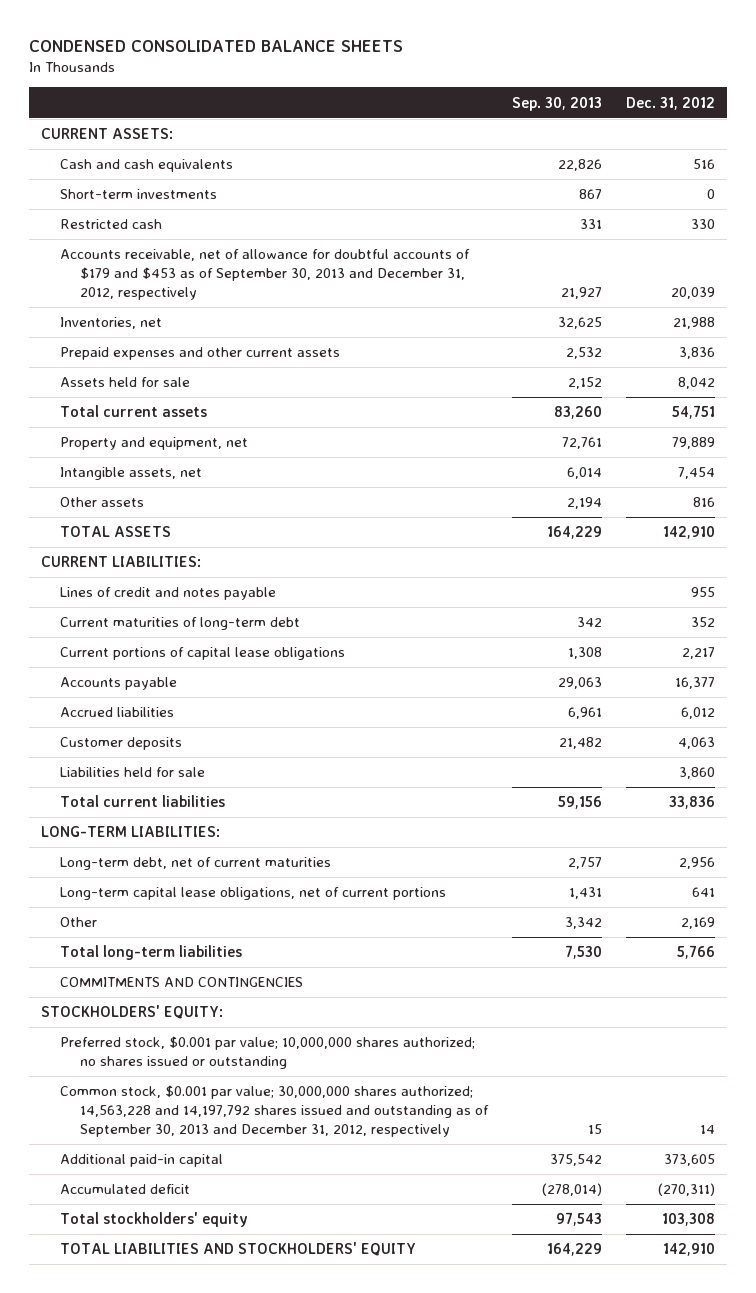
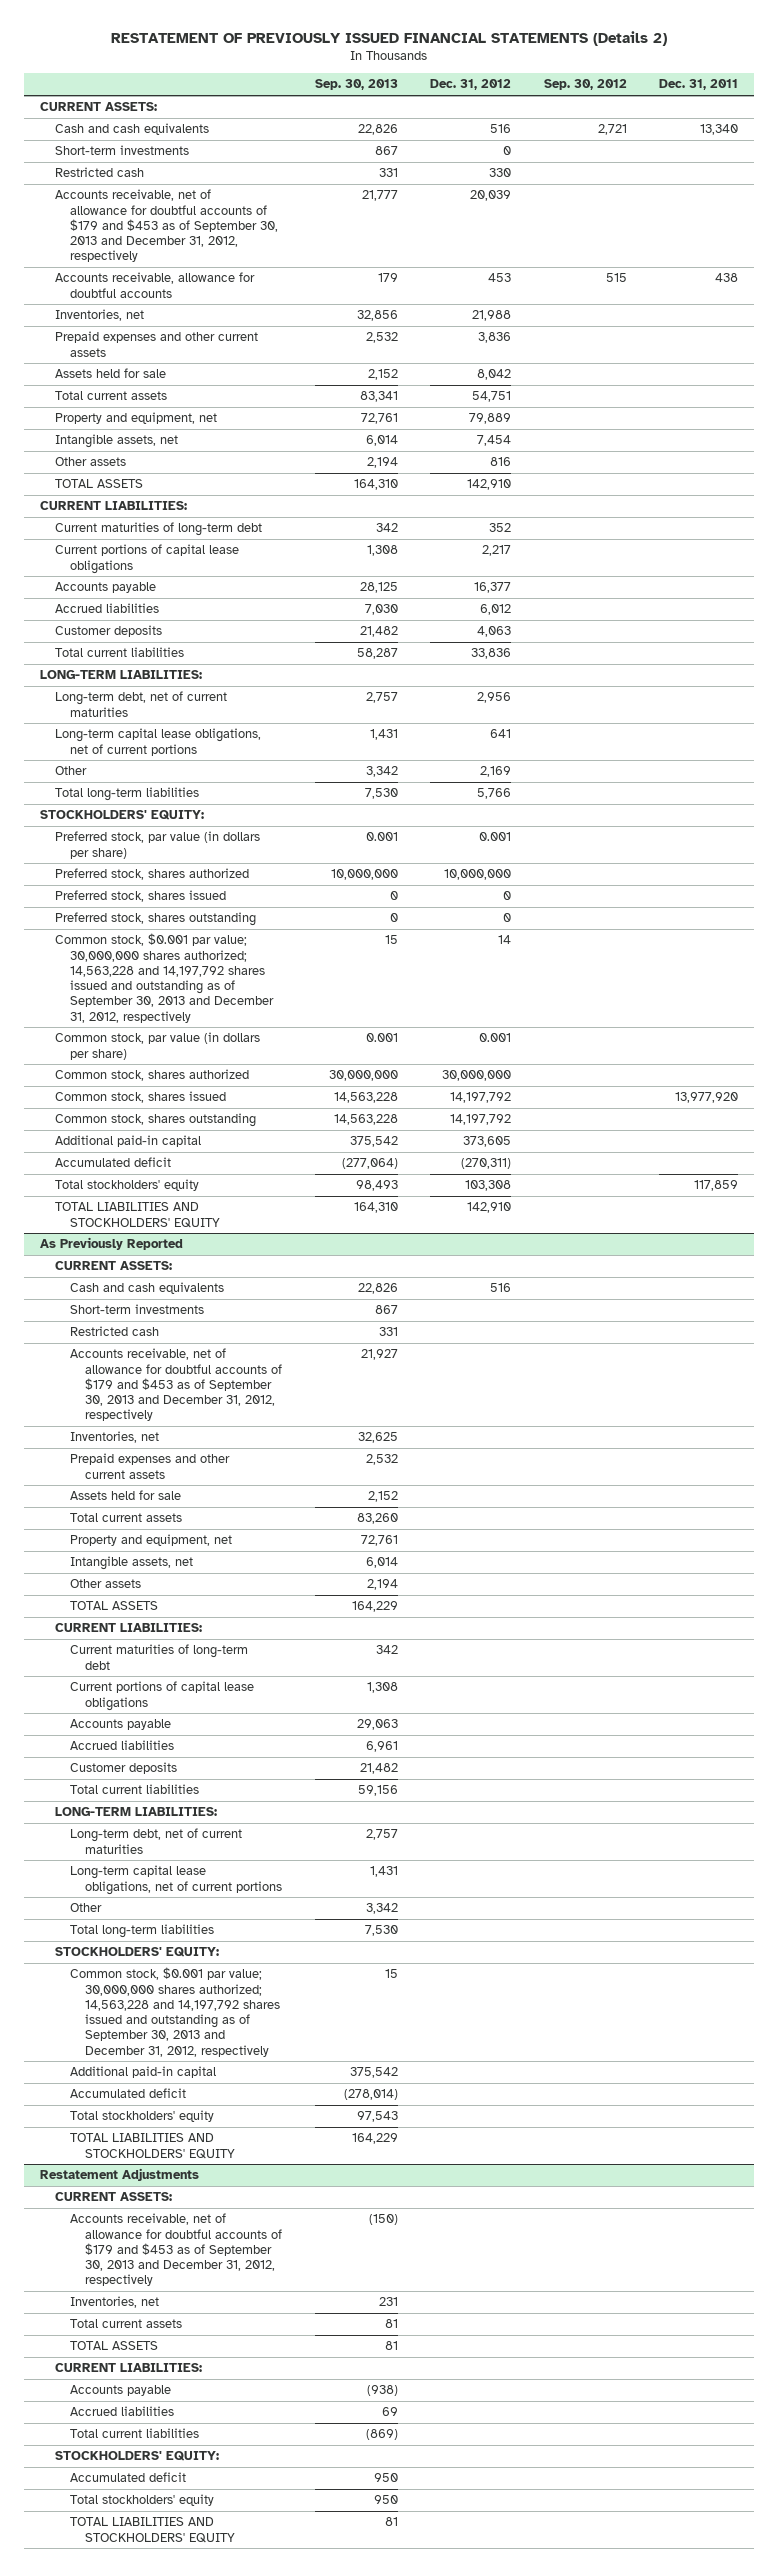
[29,40,404,53] CONDENSED CONSOLIDATED BALANCE SHEETS -> [111,31,668,47] RESTATEMENT OF PREVIOUSLY ISSUED FINANCIAL STATEMENTS (Details 2)
none -> [543,79,627,91] Sep. 30, 2012
none -> [659,79,739,91] Dec. 31, 2011
[560,286,602,299] 21,927 -> [361,190,398,202] 21,777
none -> [54,272,255,298] Accounts receivable, allowance for doubtful accounts
[557,317,602,330] 32,625 -> [356,310,398,322] 32,856
[553,406,602,420] 83,260 -> [359,391,398,403] 83,341
[546,526,602,540] 164,229 -> [353,479,398,491] 164,310
[60,587,277,601] Lines of credit and notes payable -> none
[557,677,602,690] 29,063 -> [359,582,398,594] 28,125
[567,707,602,720] 6,961 -> [364,604,398,616] 7,030
[60,767,206,778] Liabilities held for sale -> none
[557,796,602,810] 59,156 -> [356,648,398,660] 58,287
[60,977,304,988] COMMITMENTS AND CONTINGENCIES -> none
[60,1036,476,1070] Preferred stock, $0.001 par value; 10,000,000 shares authorized; no shares issued or outstanding -> none
none -> [54,831,260,859] Preferred stock, par value (in dollars per share)
none -> [54,868,249,881] Preferred stock, shares authorized
none -> [54,890,226,903] Preferred stock, shares issued
none -> [54,912,256,927] Preferred stock, shares outstanding
none -> [54,1032,260,1060] Common stock, par value (in dollars per share)
none -> [54,1069,249,1082] Common stock, shares authorized
none -> [54,1091,226,1104] Common stock, shares issued
none -> [54,1113,256,1128] Common stock, shares outstanding
[541,1183,602,1197] (278,014) -> [341,1158,398,1170] (277,064)
[555,1212,602,1227] 97,543 -> [355,1180,398,1192] 98,493
[546,1243,602,1257] 164,229 -> [353,1202,398,1214] 164,310
none -> [39,1237,183,1251] As Previously Reported
none -> [54,1261,172,1271] CURRENT ASSETS:
none -> [70,1282,225,1295] Cash and cash equivalents
none -> [70,1304,205,1315] Short-term investments
none -> [70,1326,160,1337] Restricted cash
none -> [70,1348,283,1422] Accounts receivable, net of allowance for doubtful accounts of $179 and $453 as of September 30, 2013 and December 31, 2012, respectively
none -> [70,1431,160,1444] Inventories, net
none -> [70,1453,231,1479] Prepaid expenses and other current assets
none -> [70,1490,182,1501] Assets held for sale
none -> [70,1513,183,1523] Total current assets
none -> [70,1534,233,1547] Property and equipment, net
none -> [70,1556,194,1571] Intangible assets, net
none -> [70,1579,142,1589] Other assets
none -> [70,1601,159,1611] TOTAL ASSETS
none -> [54,1623,202,1633] CURRENT LIABILITIES:
none -> [70,1644,249,1670] Current maturities of long-term debt
none -> [70,1681,255,1711] Current portions of capital lease obligations
none -> [70,1719,172,1731] Accounts payable
none -> [70,1740,175,1751] Accrued liabilities
none -> [70,1762,178,1775] Customer deposits
none -> [70,1784,200,1795] Total current liabilities
none -> [54,1807,217,1817] LONG-TERM LIABILITIES:
none -> [70,1828,243,1854] Long-term debt, net of current maturities
none -> [70,1865,283,1895] Long-term capital lease obligations, net of current portions
none -> [70,1903,103,1913] Other
none -> [70,1924,215,1939] Total long-term liabilities
none -> [54,1947,219,1958] STOCKHOLDERS' EQUITY:
none -> [70,1967,281,2057] Common stock, $0.001 par value; 30,000,000 shares authorized; 14,563,228 and 14,197,792 shares issued and outstanding as of September 30, 2013 and December 31, 2012, respectively
none -> [70,2066,217,2079] Additional paid-in capital
none -> [70,2088,187,2099] Accumulated deficit
none -> [70,2110,215,2123] Total stockholders' equity
none -> [70,2133,236,2159] TOTAL LIABILITIES AND STOCKHOLDERS' EQUITY
none -> [39,2168,199,2182] Restatement Adjustments
none -> [54,2192,172,2202] CURRENT ASSETS:
none -> [70,2213,283,2287] Accounts receivable, net of allowance for doubtful accounts of $179 and $453 as of September 30, 2013 and December 31, 2012, respectively
none -> [70,2296,160,2309] Inventories, net
none -> [70,2319,183,2329] Total current assets
none -> [70,2341,159,2351] TOTAL ASSETS
none -> [54,2363,202,2373] CURRENT LIABILITIES:
none -> [70,2385,172,2397] Accounts payable
none -> [70,2406,175,2417] Accrued liabilities
none -> [70,2428,200,2439] Total current liabilities
none -> [54,2451,219,2462] STOCKHOLDERS' EQUITY:
none -> [70,2472,187,2483] Accumulated deficit
none -> [70,2494,215,2507] Total stockholders' equity
none -> [70,2517,236,2543] TOTAL LIABILITIES AND STOCKHOLDERS' EQUITY

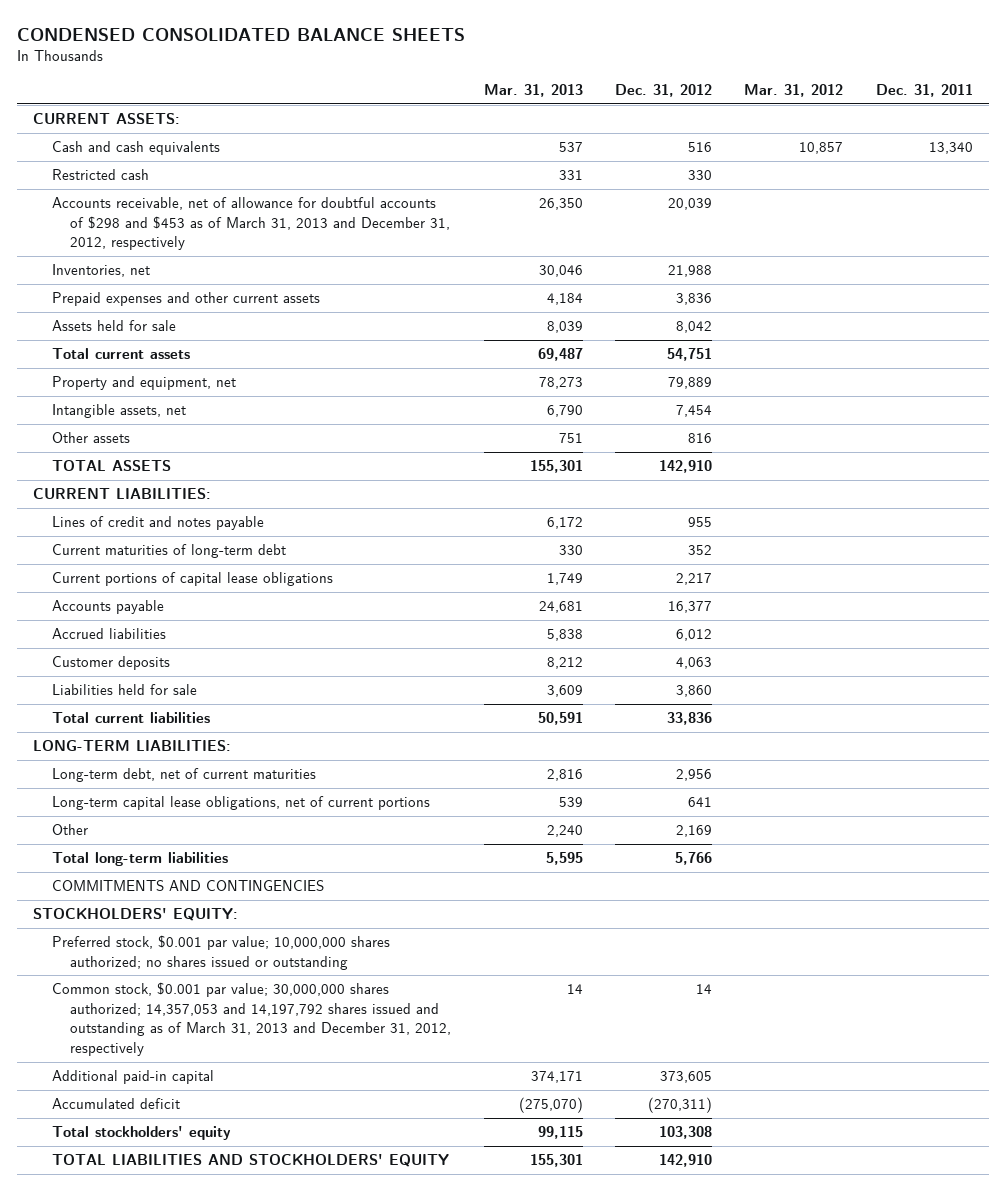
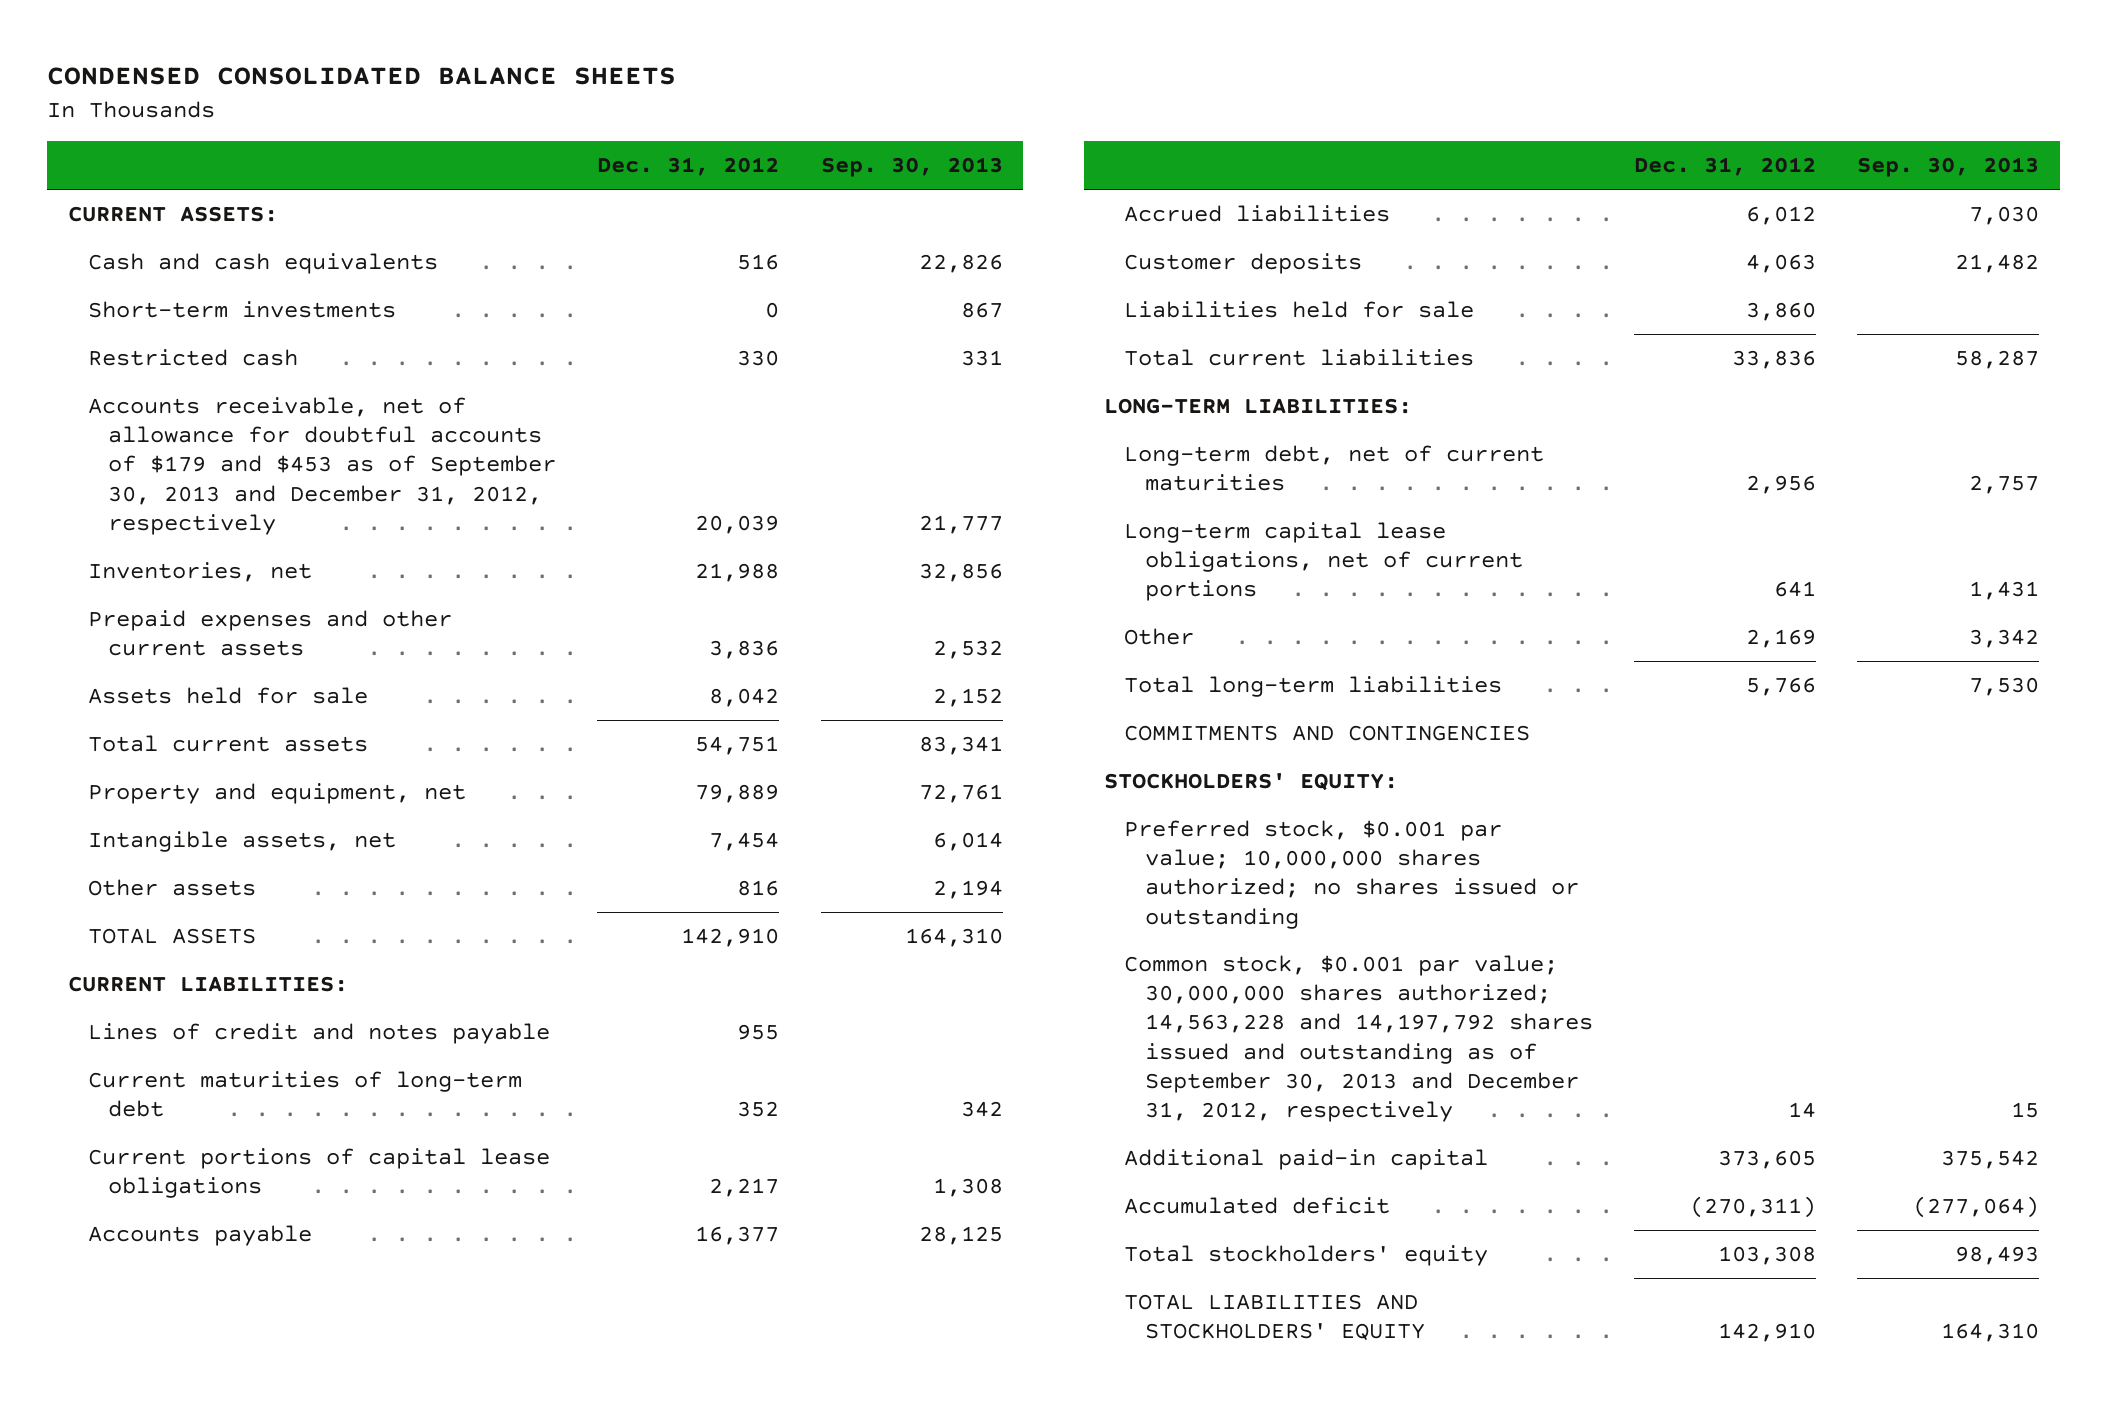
[483,84,583,98] Mar. 31, 2013 -> none
[744,84,844,98] Mar. 31, 2012 -> none
[875,84,973,98] Dec. 31, 2011 -> none
none -> [820,157,1003,178] Sep. 30, 2013
none -> [87,301,396,319] Short-term investments
[51,197,451,251] Accounts receivable, net of allowance for doubtful accounts of $298 and $453 as of March 31, 2013 and December 31, 2012, respectively -> [87,397,557,535] Accounts receivable, net of allowance for doubtful accounts of $179 and $453 as of September 30, 2013 and December 31, 2012, respectively
[51,982,452,1056] Common stock, $0.001 par value; 30,000,000 shares authorized; 14,357,053 and 14,197,792 shares issued and outstanding as of March 31, 2013 and December 31, 2012, respectively -> [1124,955,1593,1122] Common stock, $0.001 par value; 30,000,000 shares authorized; 14,563,228 and 14,197,792 shares issued and outstanding as of September 30, 2013 and December 31, 2012, respectively

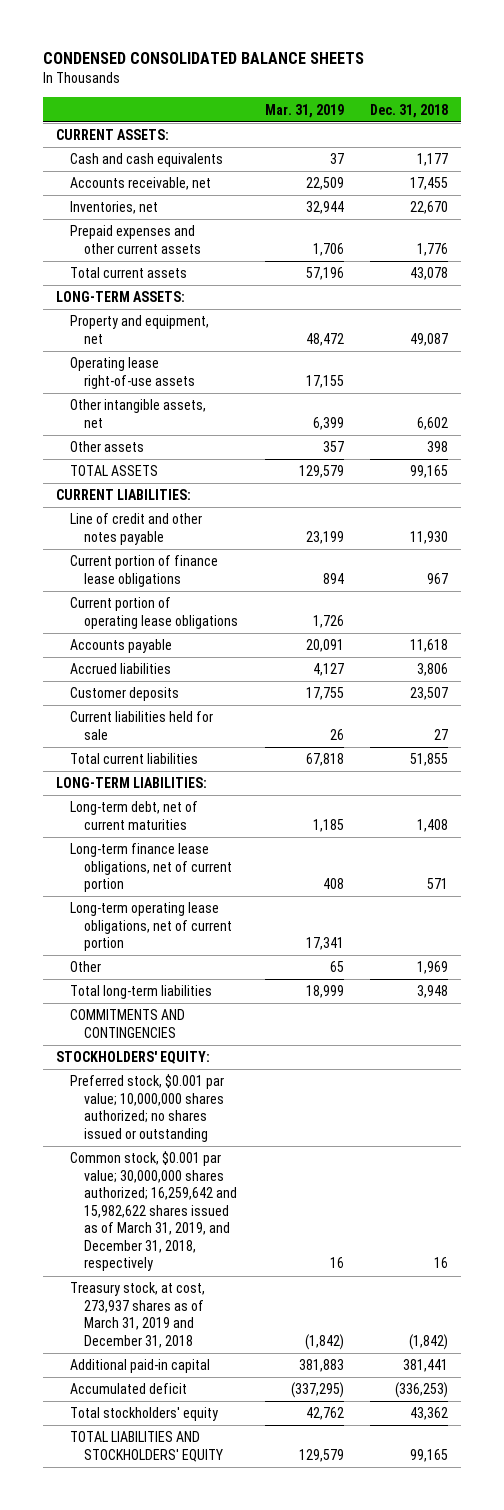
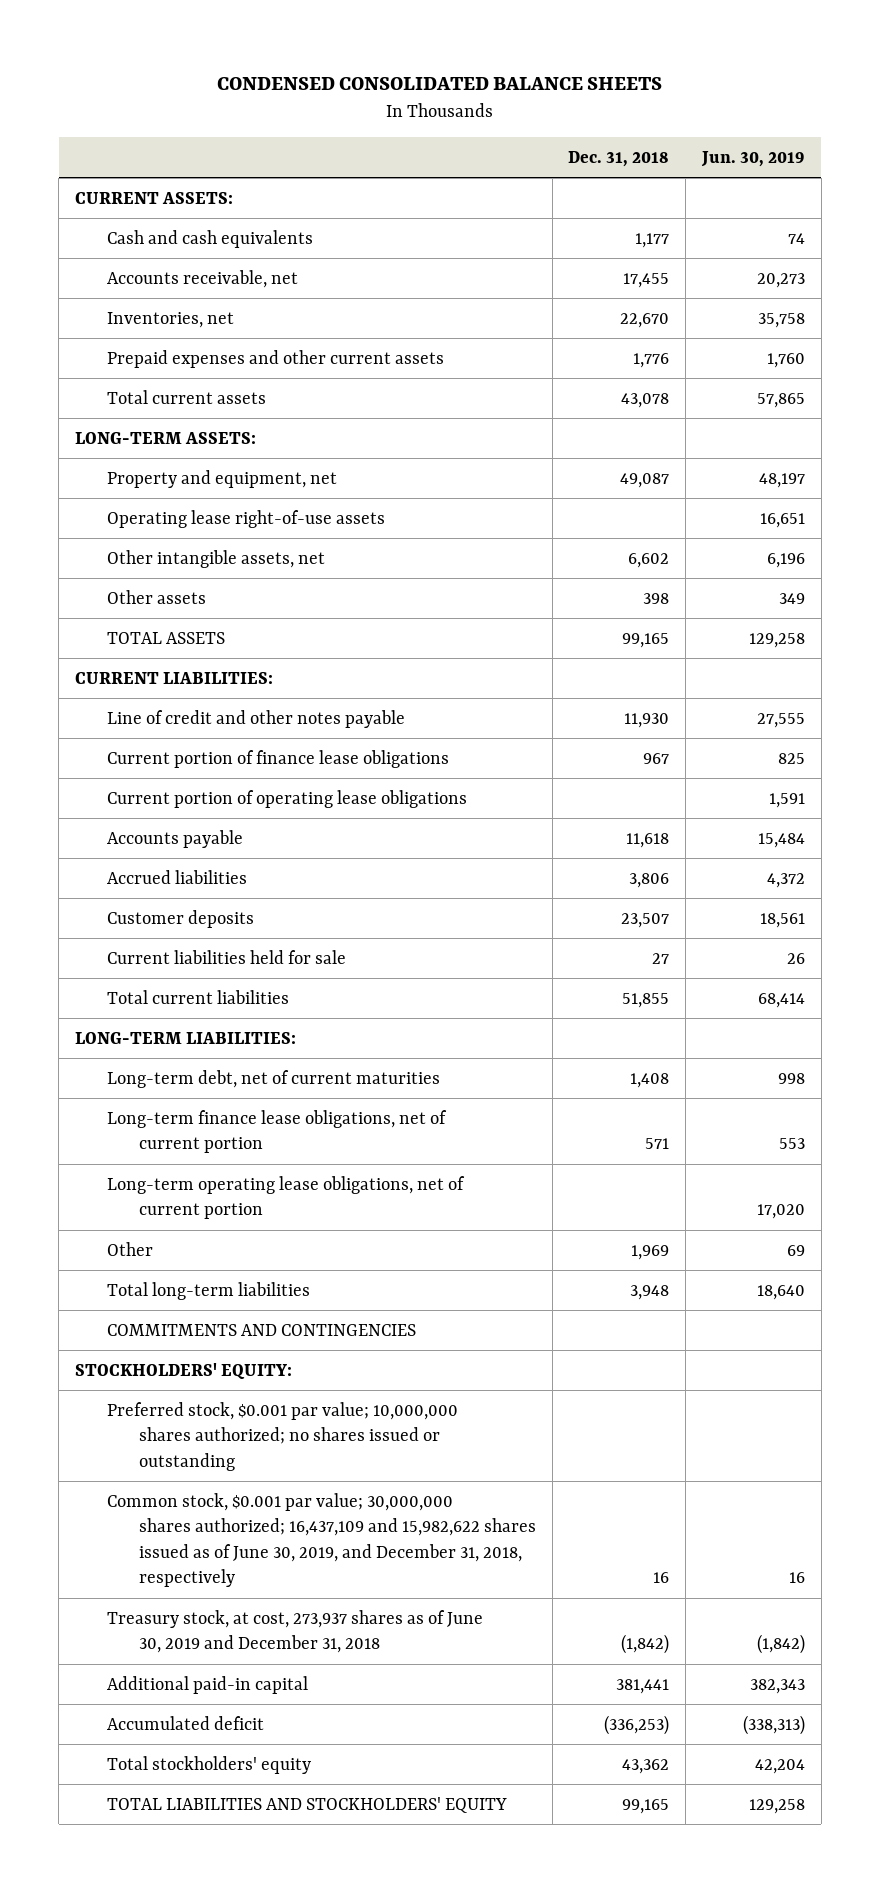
[264,103,344,118] Mar. 31, 2019 -> none
none -> [701,150,806,167] Jun. 30, 2019
[70,1151,238,1272] Common stock, $0.001 par value; 30,000,000 shares authorized; 16,259,642 and 15,982,622 shares issued as of March 31, 2019, and December 31, 2018, respectively -> [107,1492,536,1588] Common stock, $0.001 par value; 30,000,000 shares authorized; 16,437,109 and 15,982,622 shares issued as of June 30, 2019, and December 31, 2018, respectively
[70,1282,206,1348] Treasury stock, at cost, 273,937 shares as of March 31, 2019 and December 31, 2018 -> [107,1609,484,1654] Treasury stock, at cost, 273,937 shares as of June 30, 2019 and December 31, 2018

